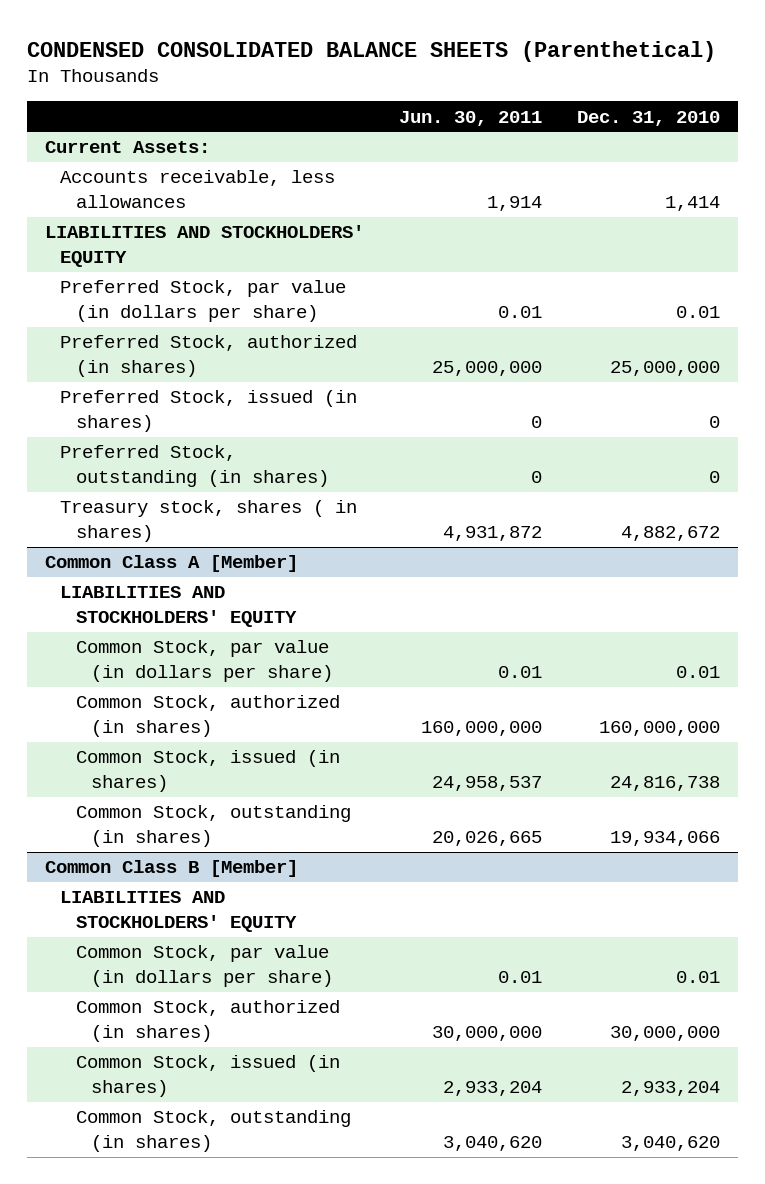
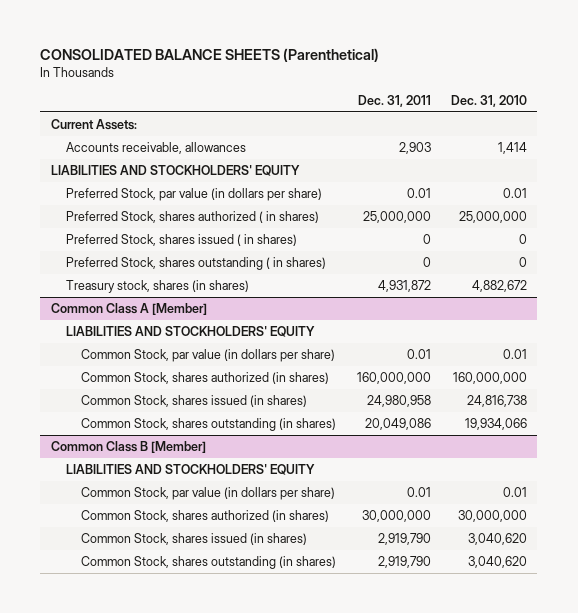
[27,40,717,62] CONDENSED CONSOLIDATED BALANCE SHEETS (Parenthetical) -> [40,47,380,62] CONSOLIDATED BALANCE SHEETS (Parenthetical)
[399,110,543,126] Jun. 30, 2011 -> none
none -> [357,95,431,108] Dec. 31, 2011
[60,170,336,208] Accounts receivable, less allowances -> [66,141,247,154] Accounts receivable, allowances
[60,335,358,377] Preferred Stock, authorized (in shares) -> [66,210,320,223] Preferred Stock, shares authorized ( in shares)
[60,390,358,432] Preferred Stock, issued (in shares) -> [66,233,298,246] Preferred Stock, shares issued ( in shares)
[60,445,329,487] Preferred Stock, outstanding (in shares) -> [66,256,327,270] Preferred Stock, shares outstanding ( in shares)
[60,500,358,542] Treasury stock, shares ( in shares) -> [66,279,250,293] Treasury stock, shares (in shares)
[75,695,340,737] Common Stock, authorized (in shares) -> [81,371,330,384] Common Stock, shares authorized (in shares)
[75,750,340,792] Common Stock, issued (in shares) -> [81,394,308,407] Common Stock, shares issued (in shares)
[75,805,351,847] Common Stock, outstanding (in shares) -> [81,417,337,431] Common Stock, shares outstanding (in shares)
[75,1000,340,1042] Common Stock, authorized (in shares) -> [81,509,330,522] Common Stock, shares authorized (in shares)
[75,1055,340,1097] Common Stock, issued (in shares) -> [81,532,308,545] Common Stock, shares issued (in shares)
[621,1080,721,1096] 2,933,204 -> [468,532,528,545] 3,040,620
[75,1110,351,1152] Common Stock, outstanding (in shares) -> [81,555,337,569] Common Stock, shares outstanding (in shares)

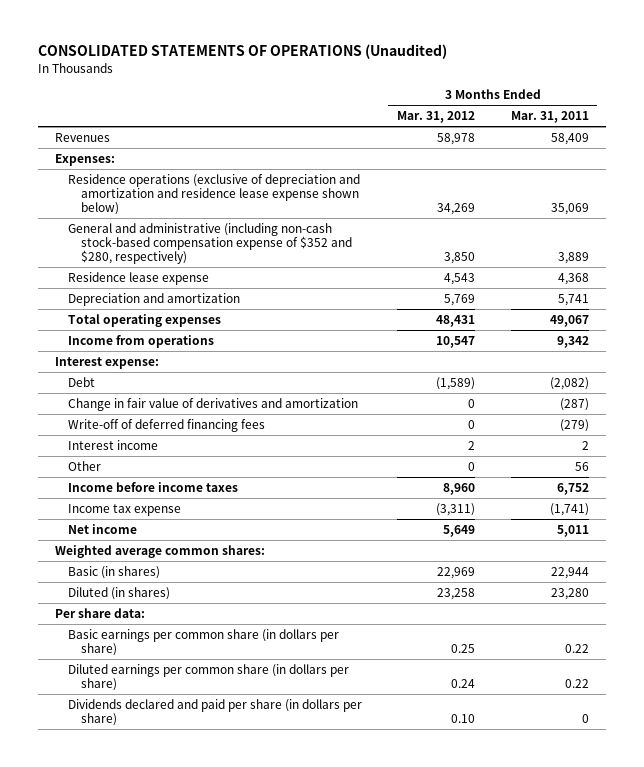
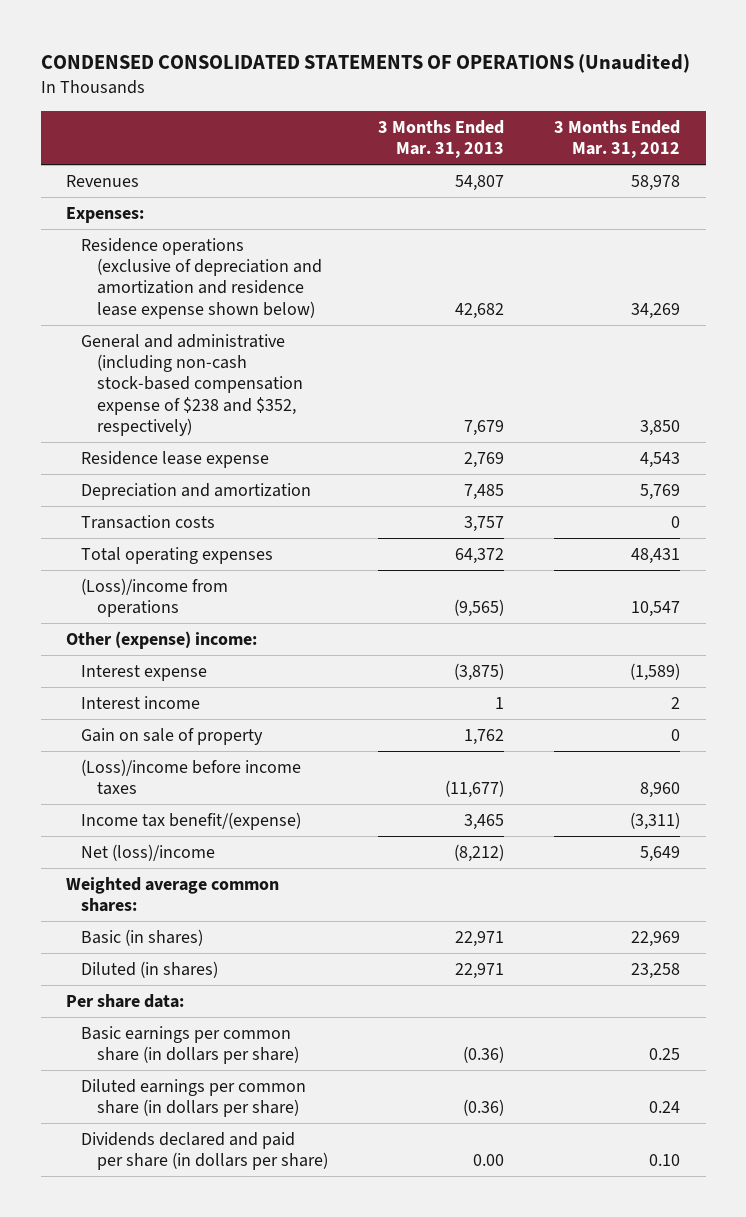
[37,44,447,60] CONSOLIDATED STATEMENTS OF OPERATIONS (Unaudited) -> [40,53,690,73] CONDENSED CONSOLIDATED STATEMENTS OF OPERATIONS (Unaudited)
[510,111,589,124] Mar. 31, 2011 -> none
none -> [378,119,505,159] 3 Months Ended Mar. 31, 2013
[68,222,352,265] General and administrative (including non-cash stock-based compensation expense of $352 and $280, respectively) -> [81,334,303,436] General and administrative (including non-cash stock-based compensation expense of $238 and $352, respectively)
none -> [81,515,216,530] Transaction costs
[55,356,160,369] Interest expense: -> none
[68,397,359,411] Change in fair value of derivatives and amortization -> none
[68,418,266,432] Write-off of deferred financing fees -> none
[68,334,215,348] Income from operations -> [81,578,229,618] (Loss)/income from operations
none -> [65,631,257,650] Other (expense) income:
[68,376,96,387] Debt -> [81,665,208,682] Interest expense
[68,460,102,471] Other -> none
none -> [81,728,264,746] Gain on sale of property
[68,481,239,492] Income before income taxes -> [81,759,302,796] (Loss)/income before income taxes
[68,503,182,516] Income tax expense -> [81,812,302,831] Income tax benefit/(expense)
[68,523,138,534] Net income -> [81,844,216,862] Net (loss)/income

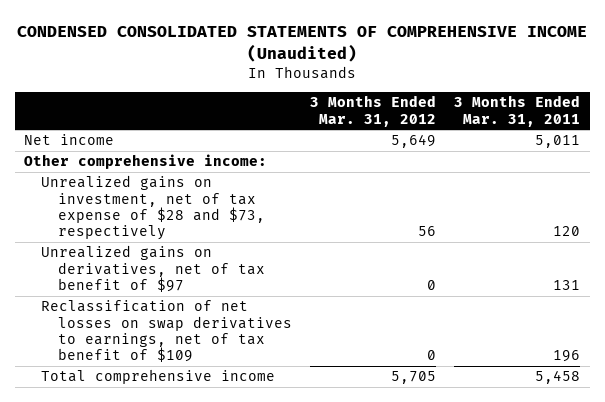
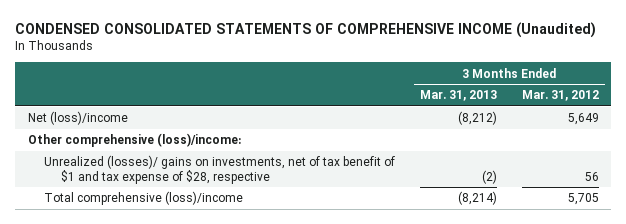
[454,95,581,127] 3 Months Ended Mar. 31, 2011 -> none
none -> [419,90,497,102] Mar. 31, 2013
[41,245,266,293] Unrealized gains on derivatives, net of tax benefit of $97 -> none
[41,300,293,363] Reclassification of net losses on swap derivatives to earnings, net of tax benefit of $109 -> none
[24,134,115,146] Net income -> [27,111,128,126] Net (loss)/income
[24,154,268,170] Other comprehensive income: -> [27,133,241,148] Other comprehensive (loss)/income:
[41,175,266,241] Unrealized gains on investment, net of tax expense of $28 and $73, respectively -> [44,155,396,184] Unrealized (losses)/ gains on investments, net of tax benefit of $1 and tax expense of $28, respective
[41,369,276,385] Total comprehensive income -> [44,191,244,206] Total comprehensive (loss)/income

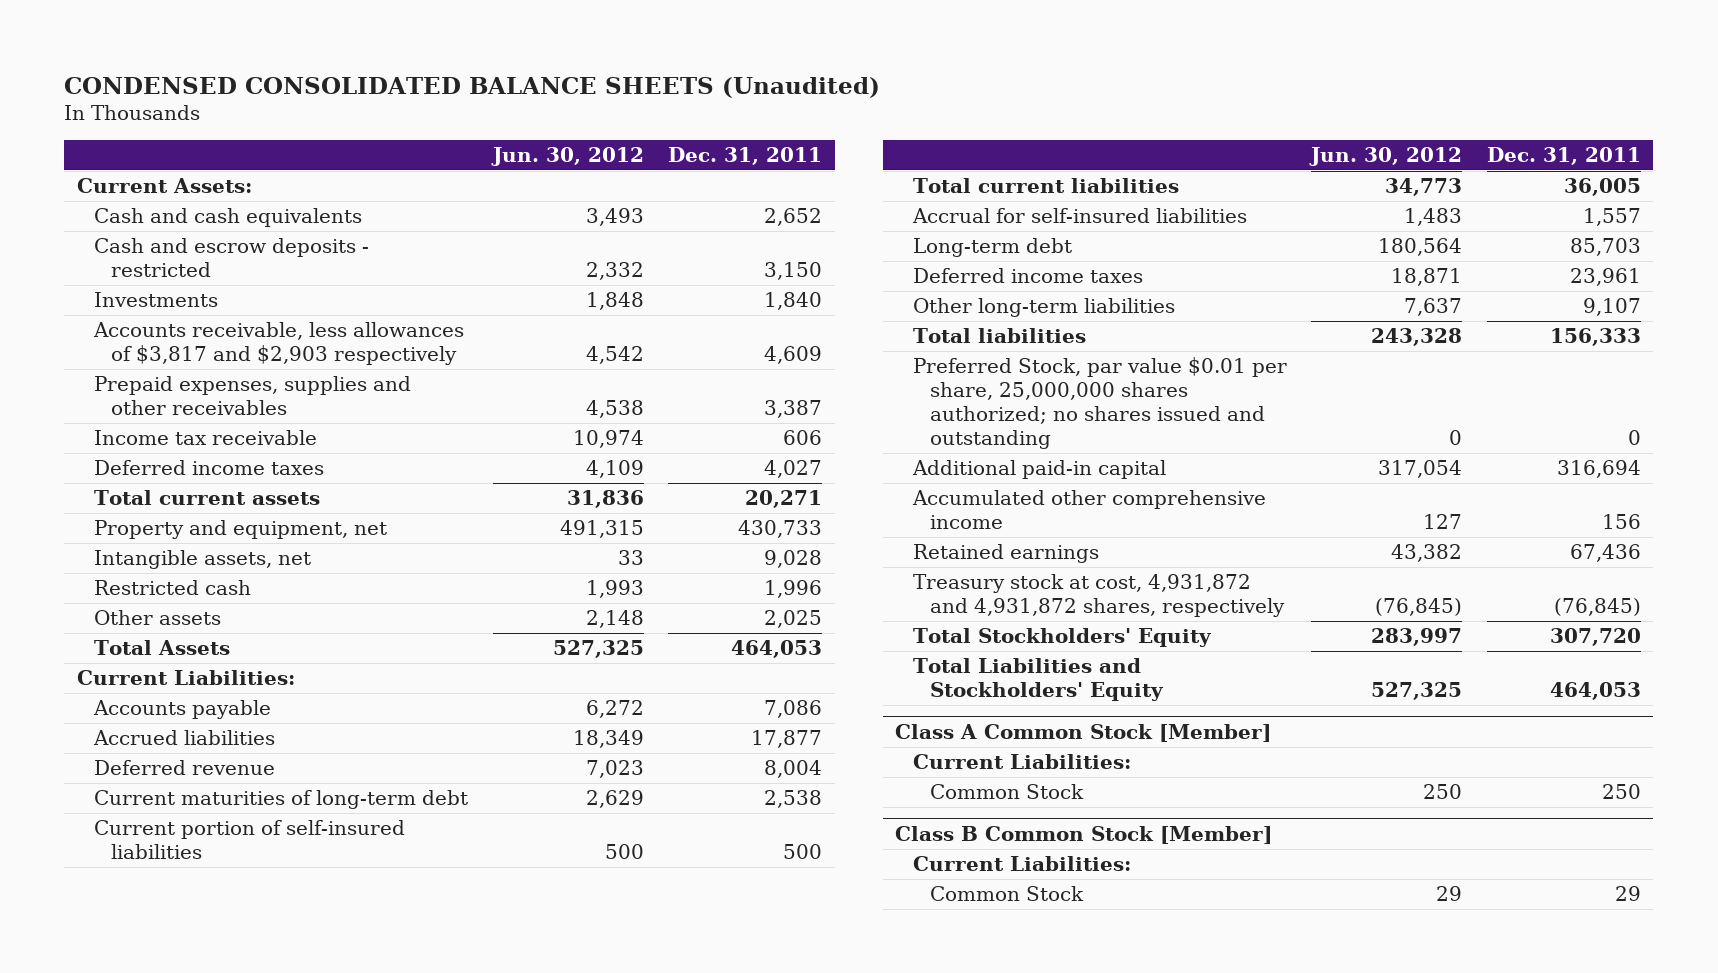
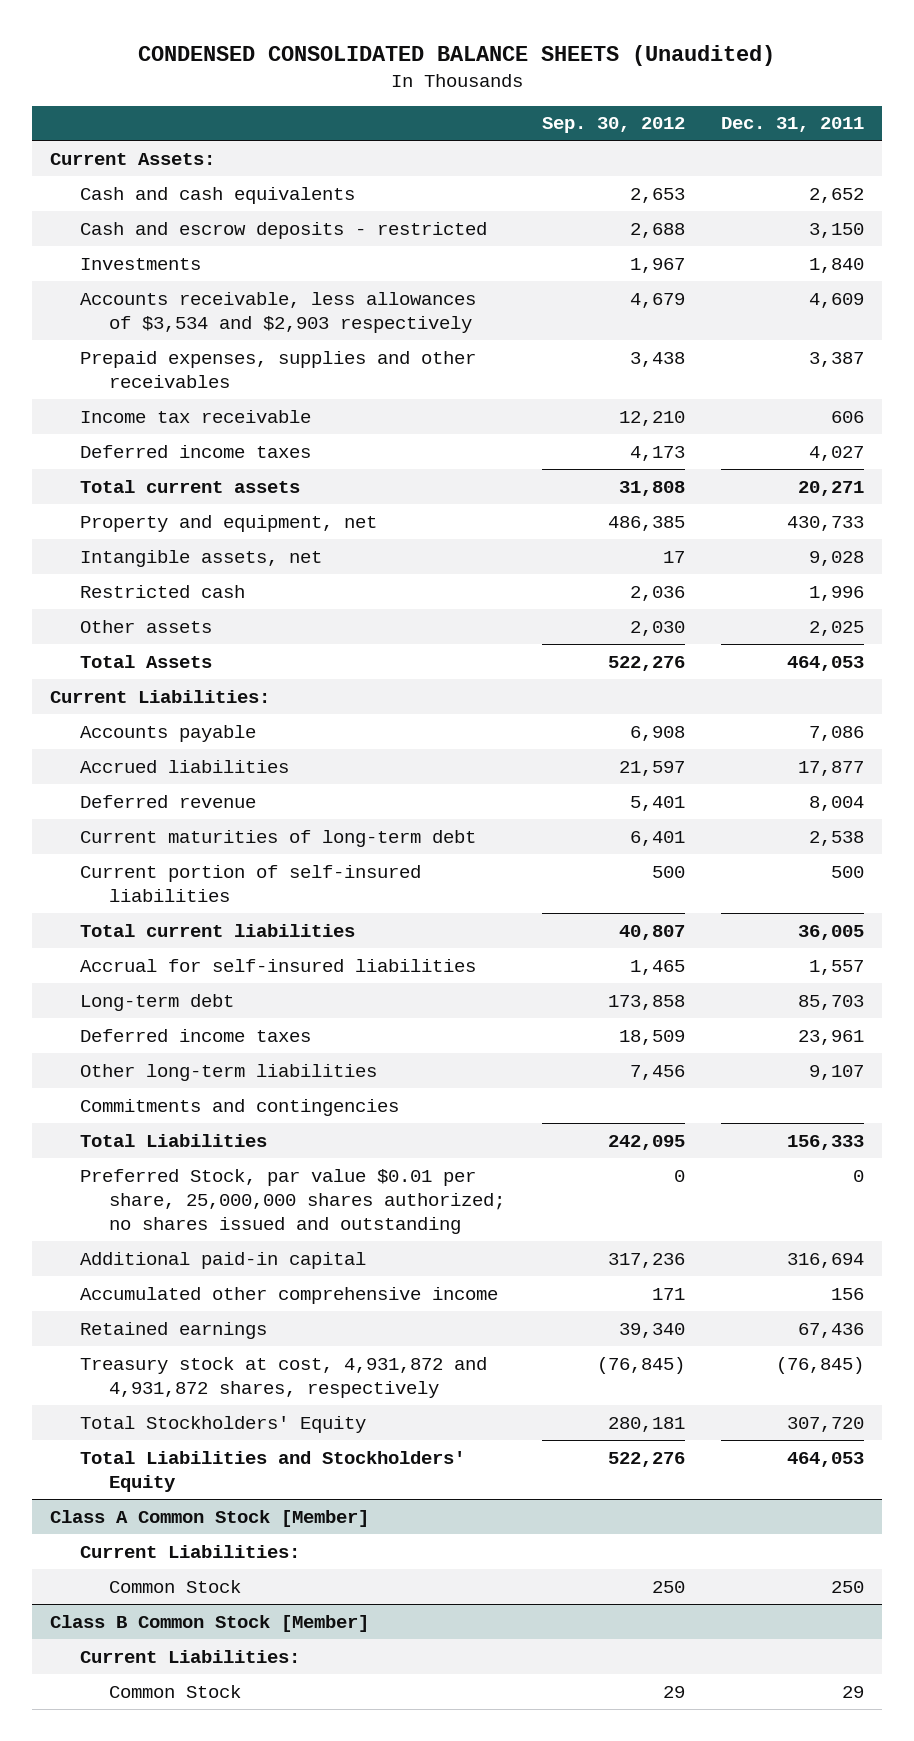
[490,146,644,166] Jun. 30, 2012 -> none
none -> [541,117,685,134] Sep. 30, 2012
[92,322,464,365] Accounts receivable, less allowances of $3,817 and $2,903 respectively -> [79,291,476,333] Accounts receivable, less allowances of $3,534 and $2,903 respectively
none -> [79,1098,399,1116] Commitments and contingencies
[912,328,1086,344] Total liabilities -> [79,1133,267,1147] Total Liabilities

